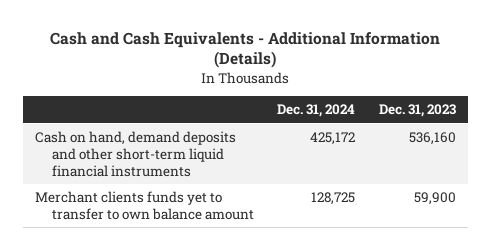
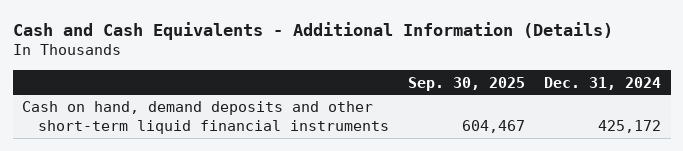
[378,104,456,118] Dec. 31, 2023 -> none
none -> [408,76,526,91] Sep. 30, 2025
[34,191,254,220] Merchant clients funds yet to transfer to own balance amount -> none

